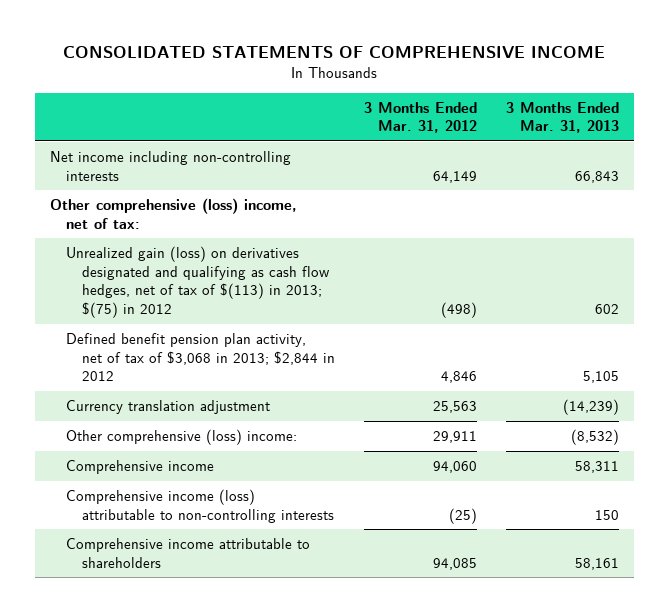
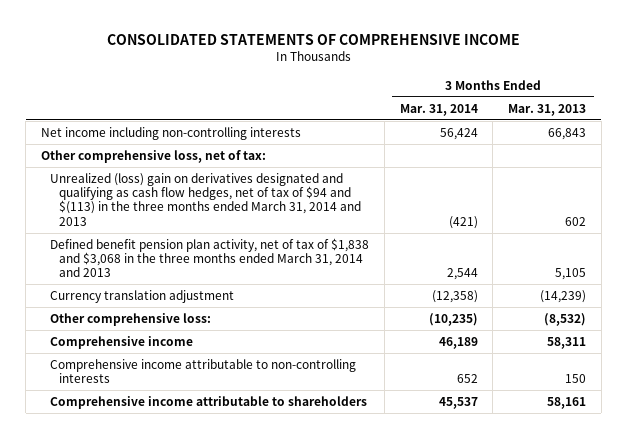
[364,101,478,134] 3 Months Ended Mar. 31, 2012 -> none
none -> [399,103,478,116] Mar. 31, 2014
[49,197,297,229] Other comprehensive (loss) income, net of tax: -> [41,149,267,163] Other comprehensive loss, net of tax:
[65,245,331,319] Unrealized gain (loss) on derivatives designated and qualifying as cash flow hedges, net of tax of $(113) in 2013; $(75) in 2012 -> [49,172,361,226] Unrealized (loss) gain on derivatives designated and qualifying as cash flow hedges, net of tax of $94 and $(113) in the three months ended March 31, 2014 and 2013
[65,332,336,382] Defined benefit pension plan activity, net of tax of $3,068 in 2013; $2,844 in 2012 -> [49,237,369,278] Defined benefit pension plan activity, net of tax of $1,838 and $3,068 in the three months ended March 31, 2014 and 2013
[65,428,297,445] Other comprehensive (loss) income: -> [49,312,211,326] Other comprehensive loss:
[65,488,335,523] Comprehensive income (loss) attributable to non-controlling interests -> [49,358,356,384] Comprehensive income attributable to non-controlling interests

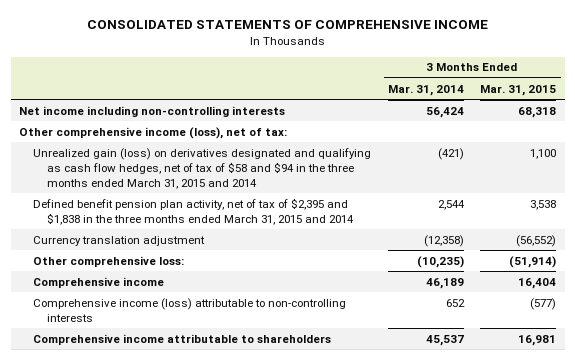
[508,103,587,116] Mar. 31, 2013 -> none
none -> [480,84,557,96] Mar. 31, 2015
[41,149,267,163] Other comprehensive loss, net of tax: -> [19,126,288,139] Other comprehensive income (loss), net of tax:
[49,172,361,226] Unrealized (loss) gain on derivatives designated and qualifying as cash flow hedges, net of tax of $94 and $(113) in the three months ended March 31, 2014 and 2013 -> [33,147,372,189] Unrealized gain (loss) on derivatives designated and qualifying as cash flow hedges, net of tax of $58 and $94 in the three months ended March 31, 2015 and 2014
[49,237,369,278] Defined benefit pension plan activity, net of tax of $1,838 and $3,068 in the three months ended March 31, 2014 and 2013 -> [33,197,355,225] Defined benefit pension plan activity, net of tax of $2,395 and $1,838 in the three months ended March 31, 2015 and 2014
[49,358,356,384] Comprehensive income attributable to non-controlling interests -> [33,297,347,322] Comprehensive income (loss) attributable to non-controlling interests

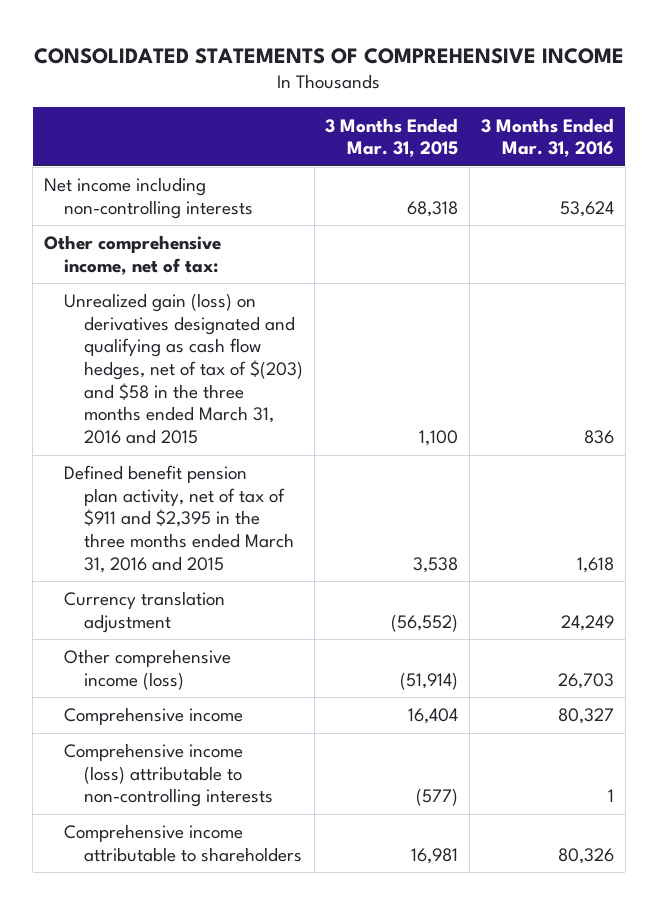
[387,84,464,96] Mar. 31, 2014 -> none
none -> [480,117,614,158] 3 Months Ended Mar. 31, 2016
[19,126,288,139] Other comprehensive income (loss), net of tax: -> [44,235,222,275] Other comprehensive income, net of tax:
[33,147,372,189] Unrealized gain (loss) on derivatives designated and qualifying as cash flow hedges, net of tax of $58 and $94 in the three months ended March 31, 2015 and 2014 -> [63,293,303,444] Unrealized gain (loss) on derivatives designated and qualifying as cash flow hedges, net of tax of $(203) and $58 in the three months ended March 31, 2016 and 2015
[33,197,355,225] Defined benefit pension plan activity, net of tax of $2,395 and $1,838 in the three months ended March 31, 2015 and 2014 -> [63,465,294,573] Defined benefit pension plan activity, net of tax of $911 and $2,395 in the three months ended March 31, 2016 and 2015
[33,255,185,267] Other comprehensive loss: -> [63,649,231,690] Other comprehensive income (loss)

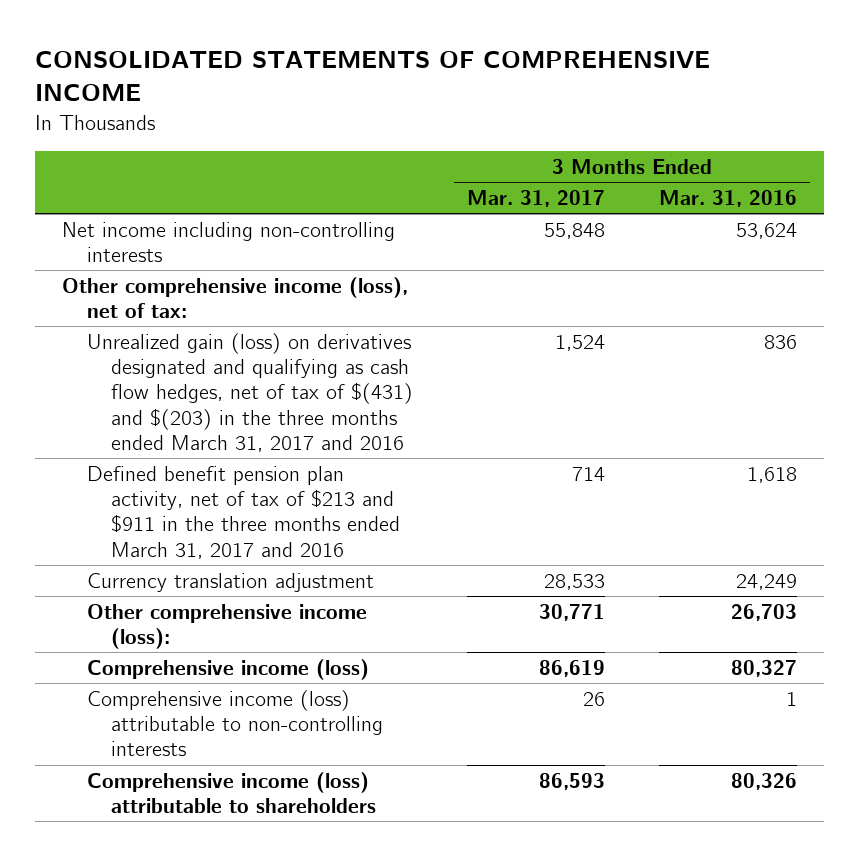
[325,117,459,158] 3 Months Ended Mar. 31, 2015 -> none
none -> [467,189,606,207] Mar. 31, 2017
[44,235,222,275] Other comprehensive income, net of tax: -> [61,276,408,319] Other comprehensive income (loss), net of tax:
[63,293,303,444] Unrealized gain (loss) on derivatives designated and qualifying as cash flow hedges, net of tax of $(203) and $58 in the three months ended March 31, 2016 and 2015 -> [86,332,414,453] Unrealized gain (loss) on derivatives designated and qualifying as cash flow hedges, net of tax of $(431) and $(203) in the three months ended March 31, 2017 and 2016
[63,465,294,573] Defined benefit pension plan activity, net of tax of $911 and $2,395 in the three months ended March 31, 2016 and 2015 -> [86,465,401,559] Defined benefit pension plan activity, net of tax of $213 and $911 in the three months ended March 31, 2017 and 2016
[63,649,231,690] Other comprehensive income (loss) -> [86,603,367,650] Other comprehensive income (loss):
[63,707,243,726] Comprehensive income -> [86,658,369,680] Comprehensive income (loss)
[63,824,302,862] Comprehensive income attributable to shareholders -> [86,771,377,814] Comprehensive income (loss) attributable to shareholders

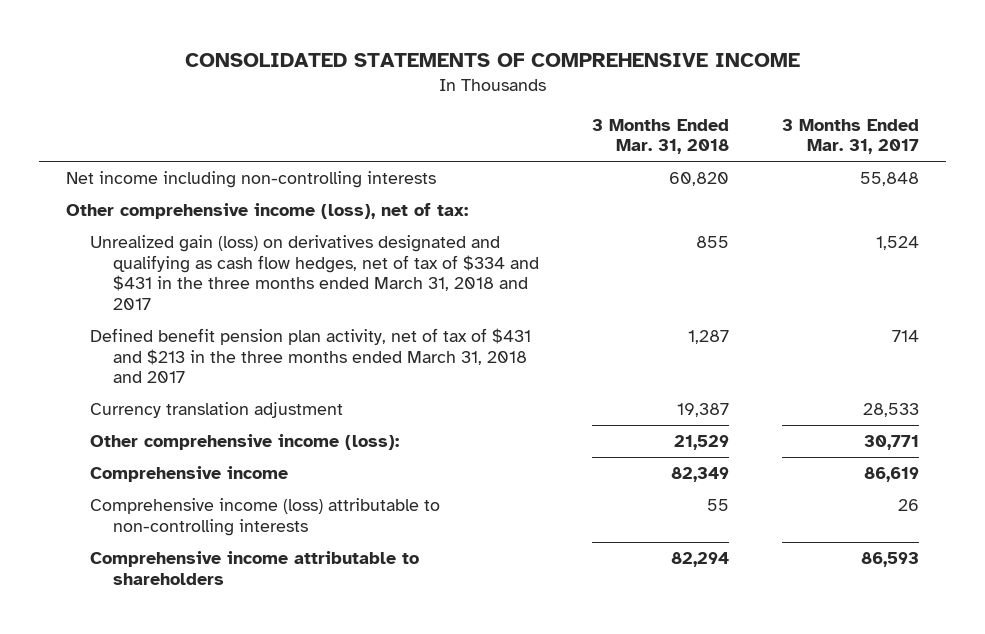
[658,189,797,207] Mar. 31, 2016 -> none
none -> [592,118,730,155] 3 Months Ended Mar. 31, 2018
[86,332,414,453] Unrealized gain (loss) on derivatives designated and qualifying as cash flow hedges, net of tax of $(431) and $(203) in the three months ended March 31, 2017 and 2016 -> [89,235,540,310] Unrealized gain (loss) on derivatives designated and qualifying as cash flow hedges, net of tax of $334 and $431 in the three months ended March 31, 2018 and 2017
[86,465,401,559] Defined benefit pension plan activity, net of tax of $213 and $911 in the three months ended March 31, 2017 and 2016 -> [89,328,531,384] Defined benefit pension plan activity, net of tax of $431 and $213 in the three months ended March 31, 2018 and 2017
[86,658,369,680] Comprehensive income (loss) -> [89,466,288,483] Comprehensive income
[86,771,377,814] Comprehensive income (loss) attributable to shareholders -> [89,551,419,585] Comprehensive income attributable to shareholders

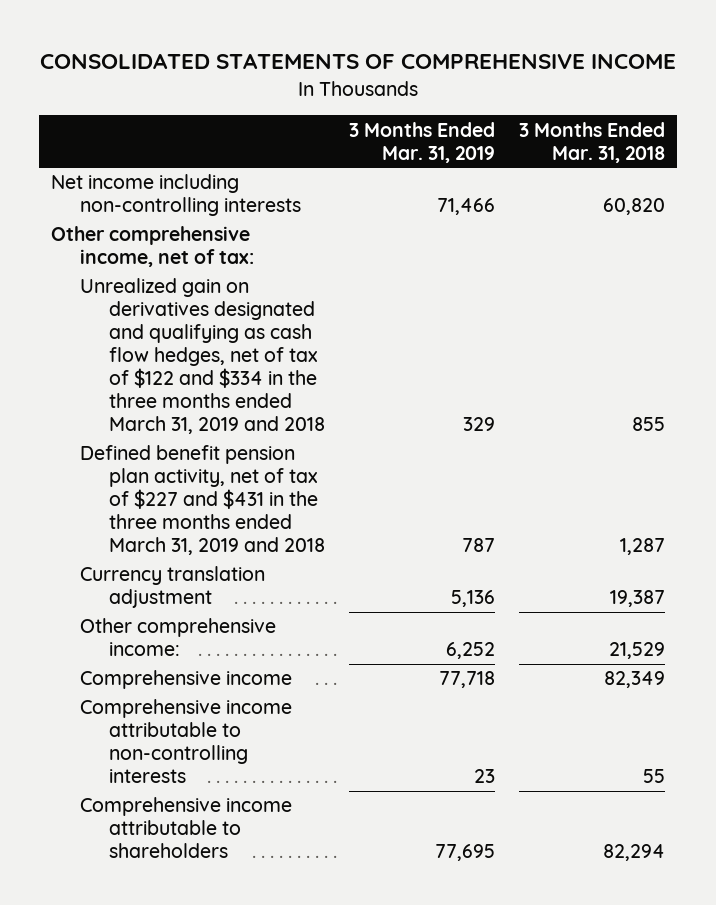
[782,118,920,155] 3 Months Ended Mar. 31, 2017 -> none
none -> [348,121,495,163] 3 Months Ended Mar. 31, 2019
[65,203,468,220] Other comprehensive income (loss), net of tax: -> [50,226,254,268] Other comprehensive income, net of tax:
[89,235,540,310] Unrealized gain (loss) on derivatives designated and qualifying as cash flow hedges, net of tax of $334 and $431 in the three months ended March 31, 2018 and 2017 -> [79,278,325,435] Unrealized gain on derivatives designated and qualifying as cash flow hedges, net of tax of $122 and $334 in the three months ended March 31, 2019 and 2018
[89,328,531,384] Defined benefit pension plan activity, net of tax of $431 and $213 in the three months ended March 31, 2018 and 2017 -> [79,445,325,556] Defined benefit pension plan activity, net of tax of $227 and $431 in the three months ended March 31, 2019 and 2018
[89,434,399,451] Other comprehensive income (loss): -> [79,618,276,657] Other comprehensive income:
[89,498,440,536] Comprehensive income (loss) attributable to non-controlling interests -> [79,699,292,784] Comprehensive income attributable to non-controlling interests

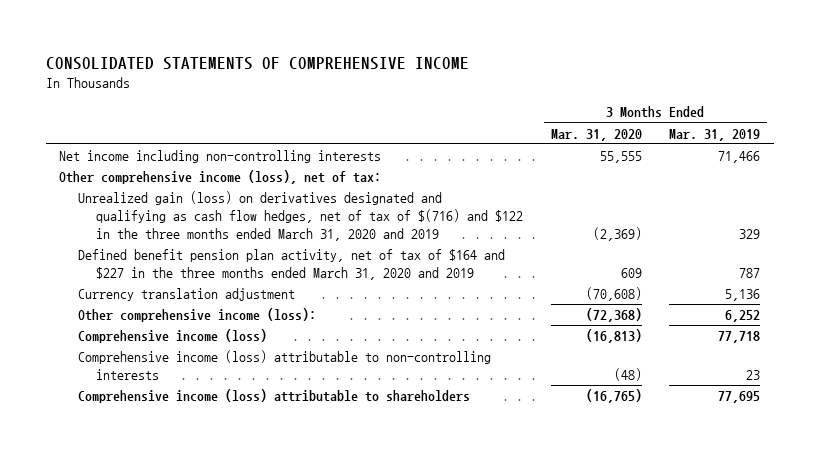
[518,121,665,163] 3 Months Ended Mar. 31, 2018 -> none
none -> [550,128,642,141] Mar. 31, 2020
[50,226,254,268] Other comprehensive income, net of tax: -> [59,170,382,185] Other comprehensive income (loss), net of tax:
[79,278,325,435] Unrealized gain on derivatives designated and qualifying as cash flow hedges, net of tax of $122 and $334 in the three months ended March 31, 2019 and 2018 -> [77,191,524,242] Unrealized gain (loss) on derivatives designated and qualifying as cash flow hedges, net of tax of $(716) and $122 in the three months ended March 31, 2020 and 2019
[79,445,325,556] Defined benefit pension plan activity, net of tax of $227 and $431 in the three months ended March 31, 2019 and 2018 -> [77,249,505,281] Defined benefit pension plan activity, net of tax of $164 and $227 in the three months ended March 31, 2020 and 2019
[79,618,276,657] Other comprehensive income: -> [77,308,316,323] Other comprehensive income (loss):
[79,670,292,690] Comprehensive income -> [77,329,267,344] Comprehensive income (loss)
[79,699,292,784] Comprehensive income attributable to non-controlling interests -> [77,350,491,381] Comprehensive income (loss) attributable to non-controlling interests
[79,797,292,859] Comprehensive income attributable to shareholders -> [77,389,470,404] Comprehensive income (loss) attributable to shareholders

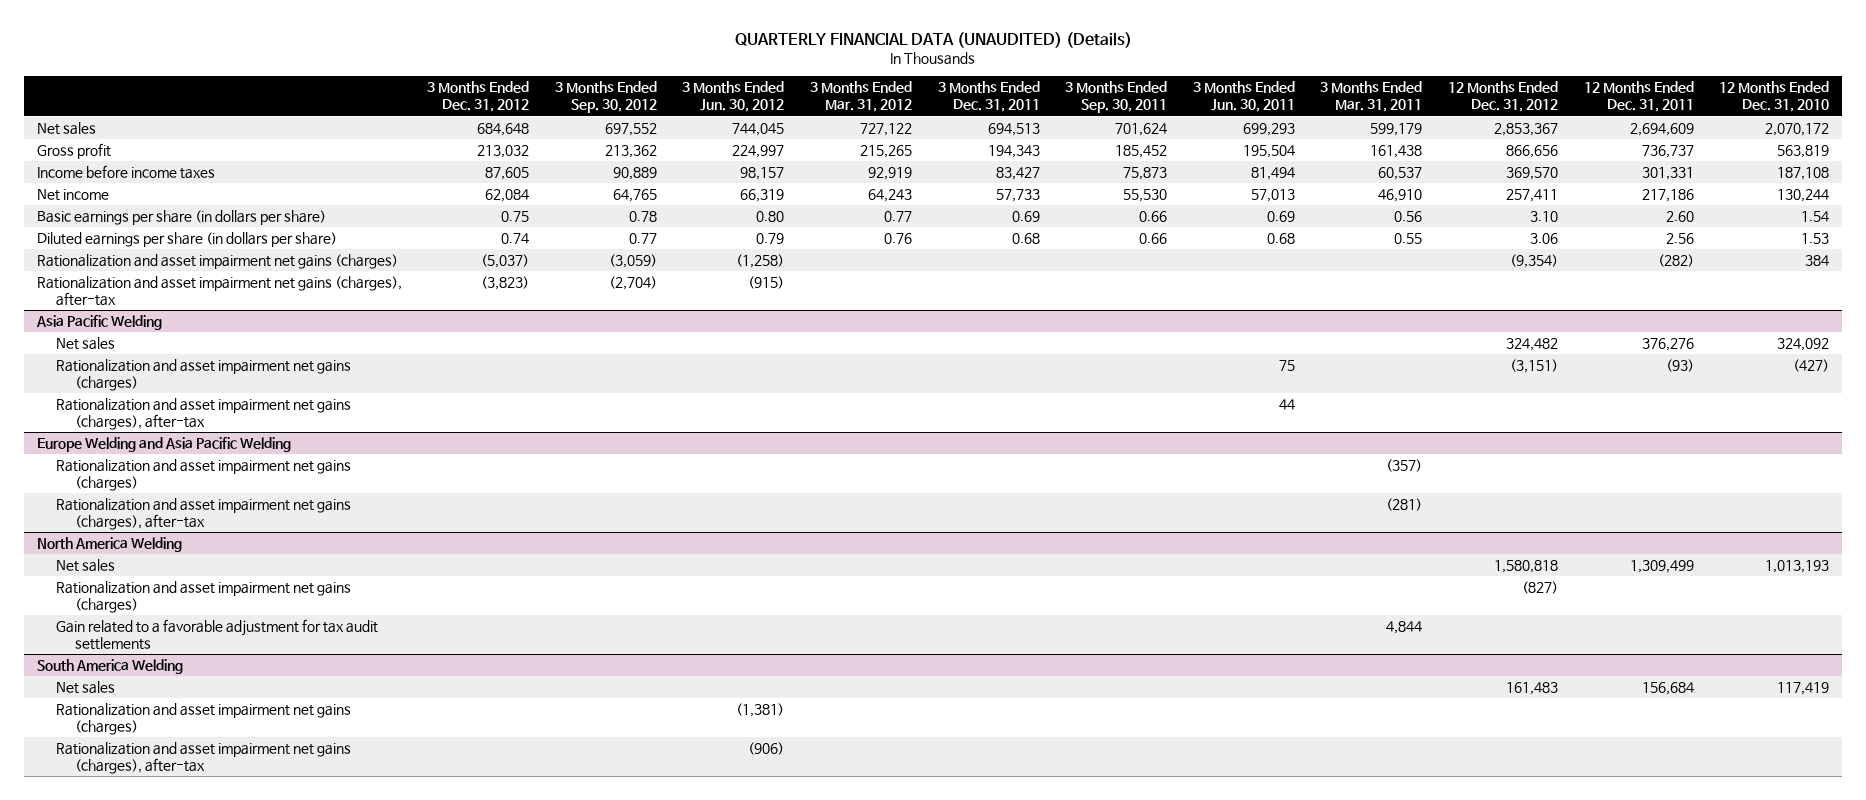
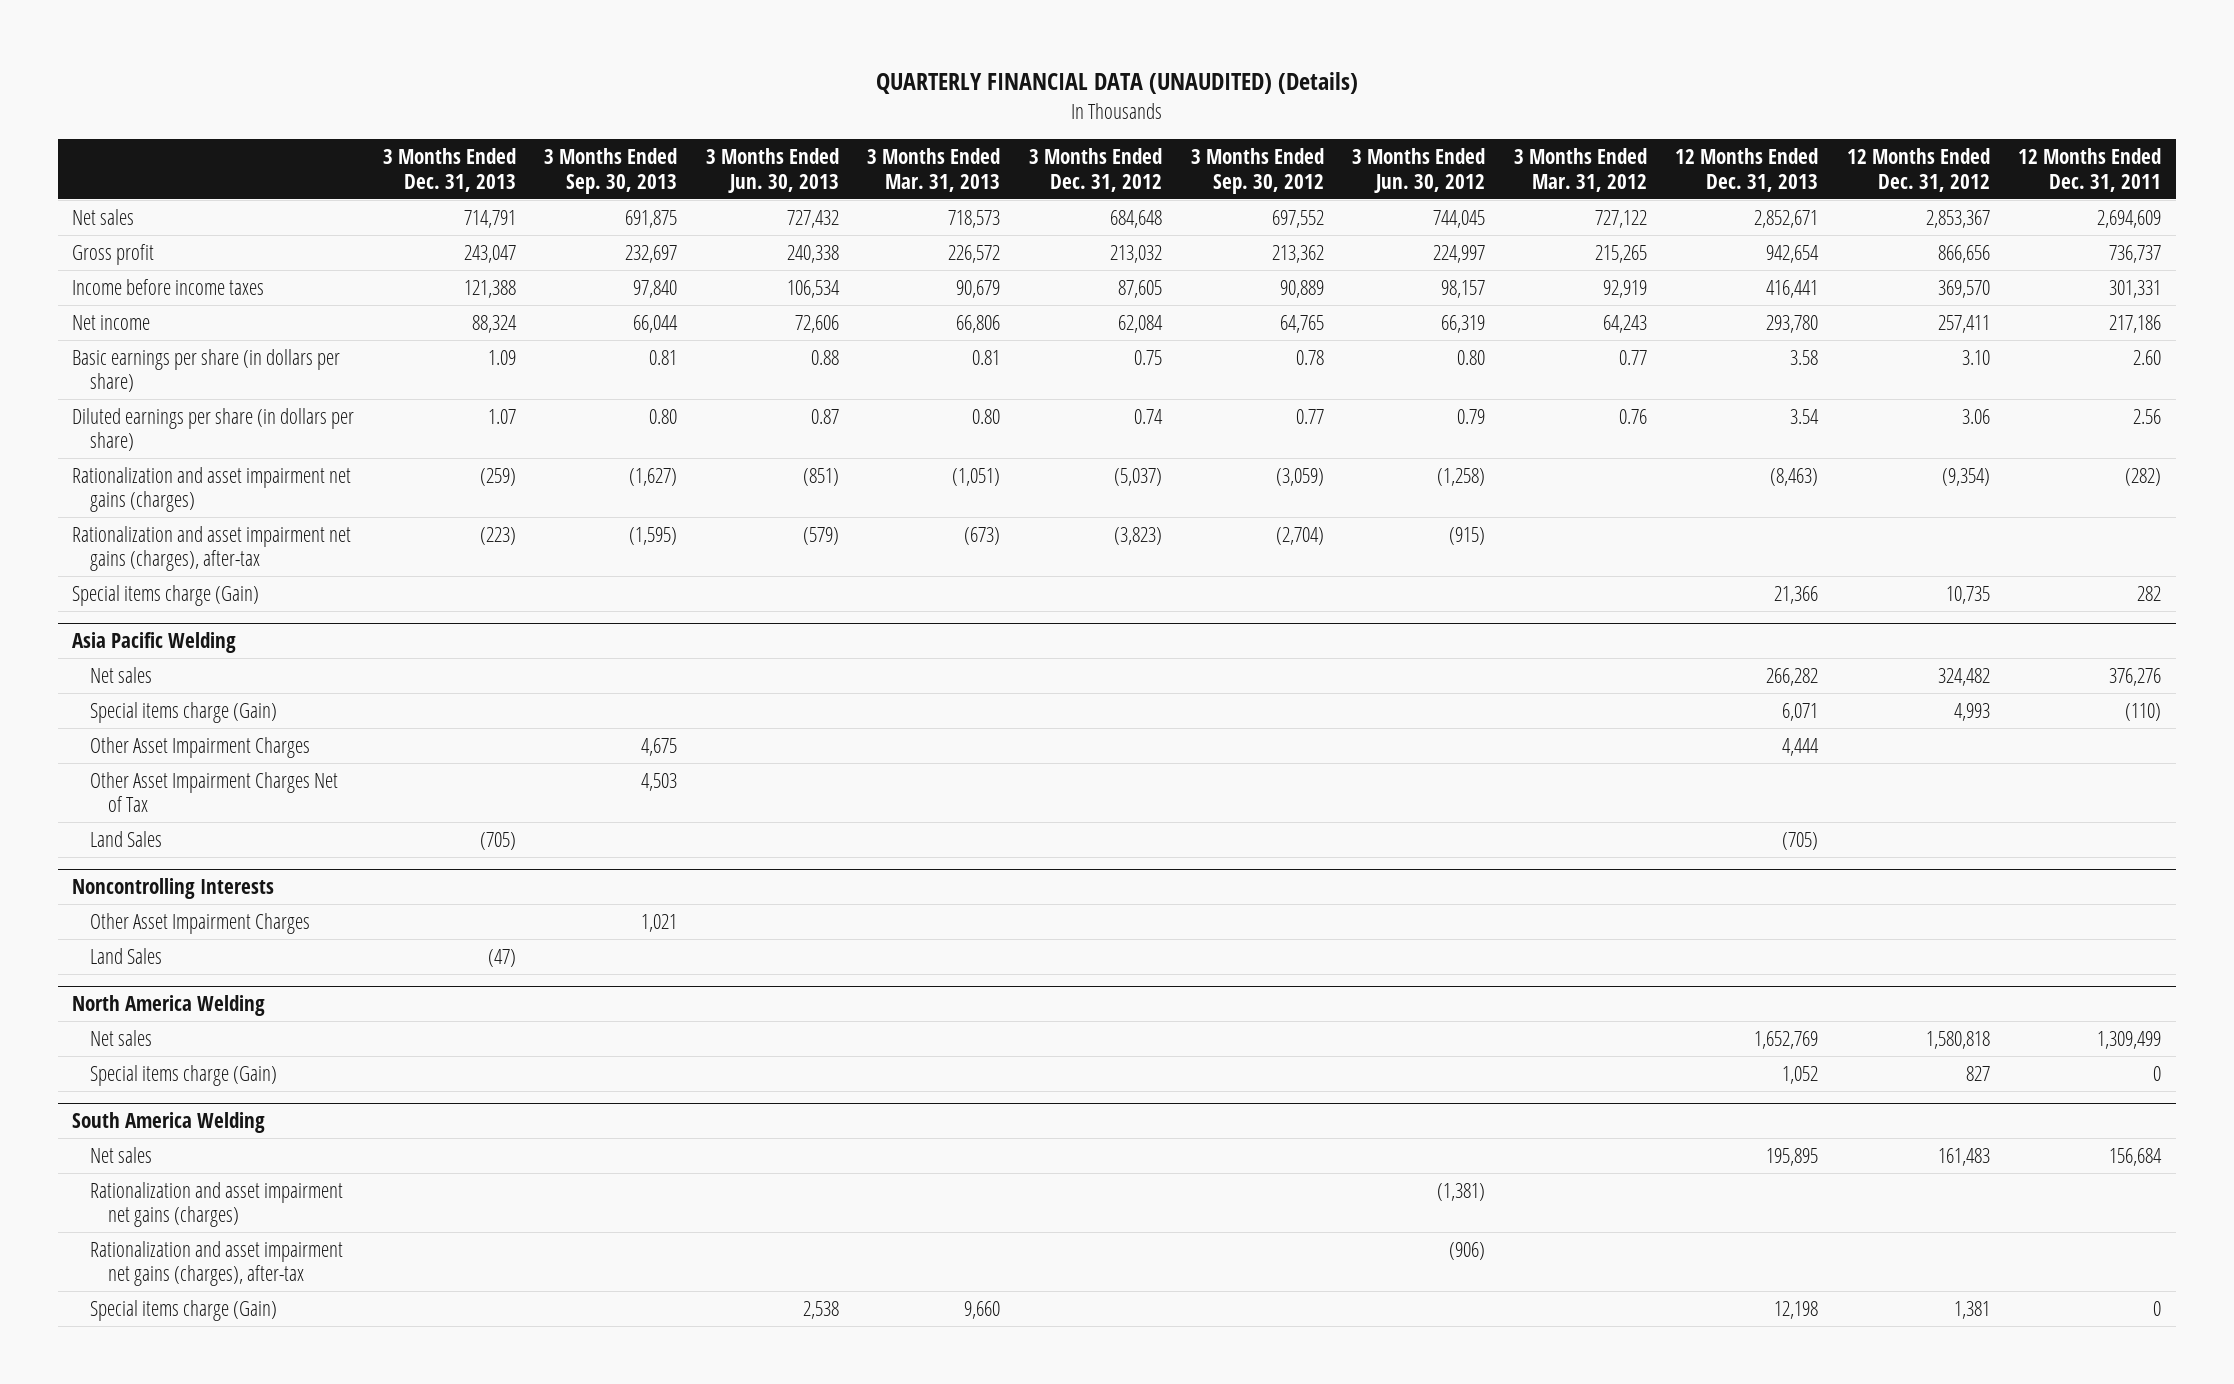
[937,81,1040,113] 3 Months Ended Dec. 31, 2011 -> none
[1065,81,1168,114] 3 Months Ended Sep. 30, 2011 -> none
[1192,81,1295,113] 3 Months Ended Jun. 30, 2011 -> none
[1320,81,1423,113] 3 Months Ended Mar. 31, 2011 -> none
[1719,81,1830,113] 12 Months Ended Dec. 31, 2010 -> none
none -> [382,148,516,192] 3 Months Ended Dec. 31, 2013
none -> [544,148,678,194] 3 Months Ended Sep. 30, 2013
none -> [705,148,839,193] 3 Months Ended Jun. 30, 2013
none -> [867,148,1001,192] 3 Months Ended Mar. 31, 2013
none -> [1675,148,1819,192] 12 Months Ended Dec. 31, 2013
none -> [72,584,260,606] Special items charge (Gain)
[55,359,351,391] Rationalization and asset impairment net gains (charges) -> none
[55,398,351,430] Rationalization and asset impairment net gains (charges), after-tax -> none
[36,437,291,453] Europe Welding and Asia Pacific Welding -> none
[55,459,351,491] Rationalization and asset impairment net gains (charges) -> none
[55,498,351,530] Rationalization and asset impairment net gains (charges), after-tax -> none
none -> [89,701,277,723] Special items charge (Gain)
none -> [89,736,310,758] Other Asset Impairment Charges
none -> [89,771,338,813] Other Asset Impairment Charges Net of Tax
none -> [89,830,162,847] Land Sales
none -> [72,878,275,900] Noncontrolling Interests
none -> [89,912,310,934] Other Asset Impairment Charges
none -> [89,947,162,964] Land Sales
[55,581,351,613] Rationalization and asset impairment net gains (charges) -> none
[55,619,378,650] Gain related to a favorable adjustment for tax audit settlements -> none
none -> [89,1064,277,1086] Special items charge (Gain)
none -> [89,1299,277,1321] Special items charge (Gain)

